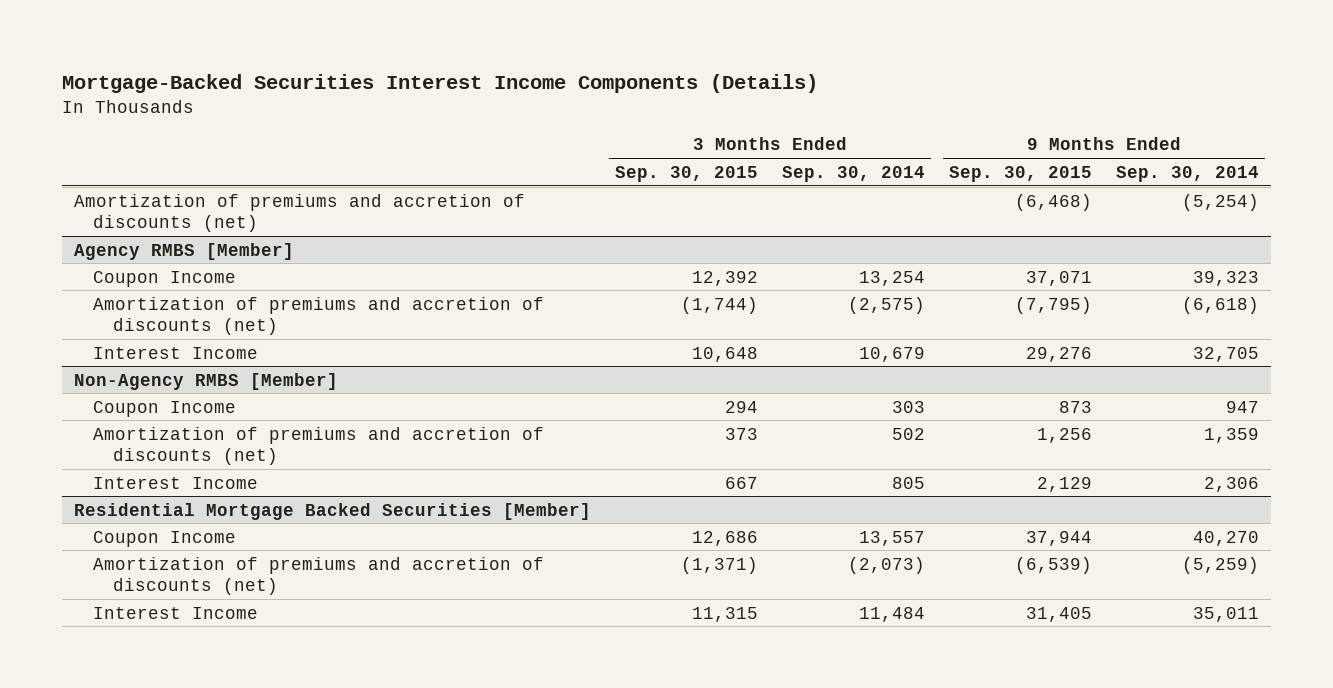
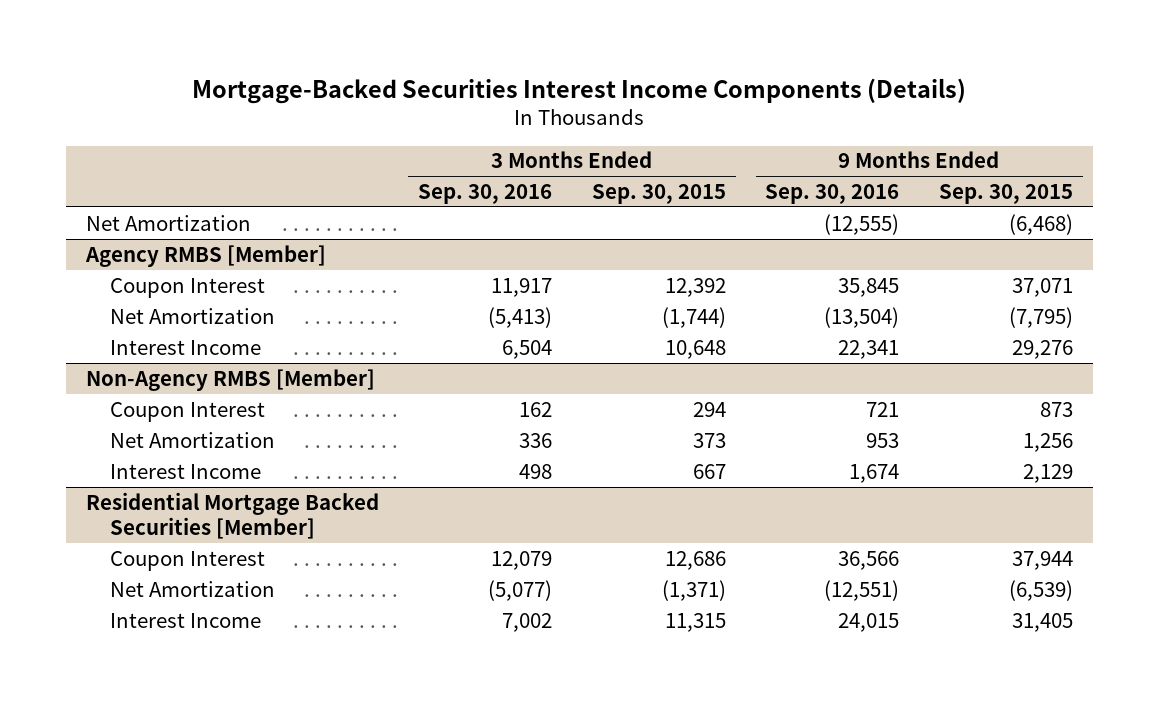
[781,165,925,182] Sep. 30, 2014 -> none
[1115,165,1259,182] Sep. 30, 2014 -> none
none -> [418,184,553,205] Sep. 30, 2016
none -> [765,184,900,205] Sep. 30, 2016
[73,193,525,233] Amortization of premiums and accretion of discounts (net) -> [85,214,251,231] Net Amortization
[93,270,237,287] Coupon Income -> [109,277,265,298] Coupon Interest
[93,296,545,336] Amortization of premiums and accretion of discounts (net) -> [109,307,275,324] Net Amortization
[93,400,237,417] Coupon Income -> [109,401,265,422] Coupon Interest
[93,426,545,466] Amortization of premiums and accretion of discounts (net) -> [109,431,275,448] Net Amortization
[93,530,237,547] Coupon Income -> [109,550,265,571] Coupon Interest
[93,556,545,596] Amortization of premiums and accretion of discounts (net) -> [109,580,275,597] Net Amortization

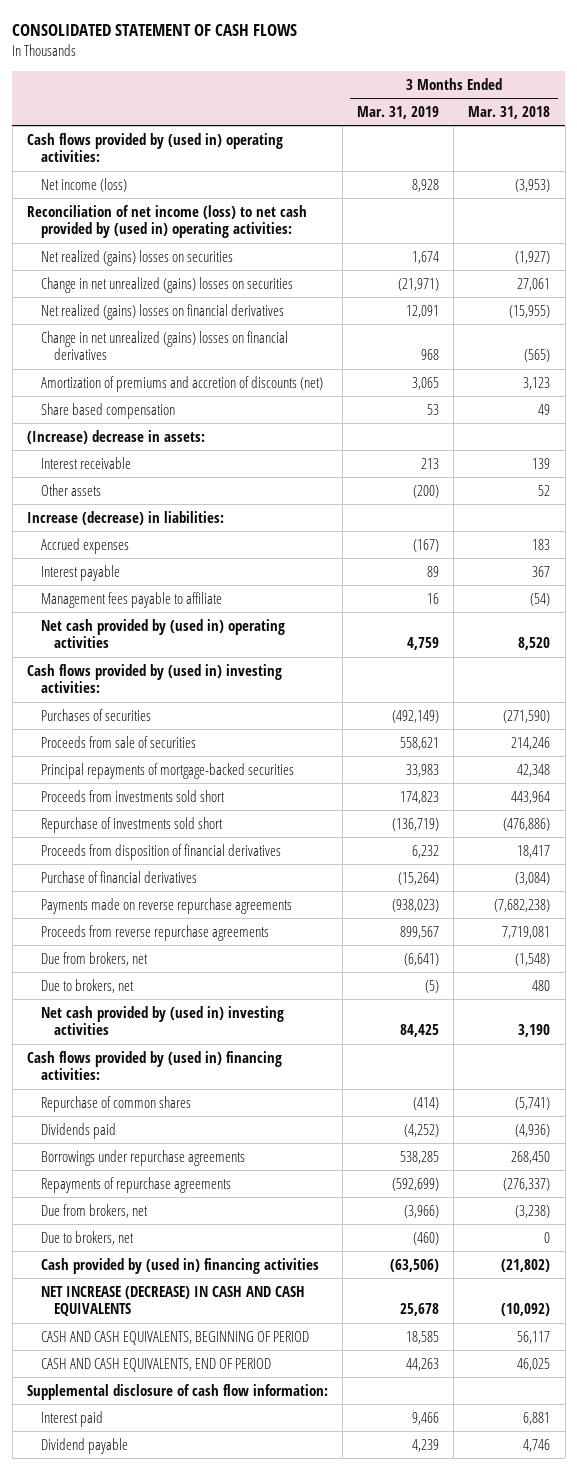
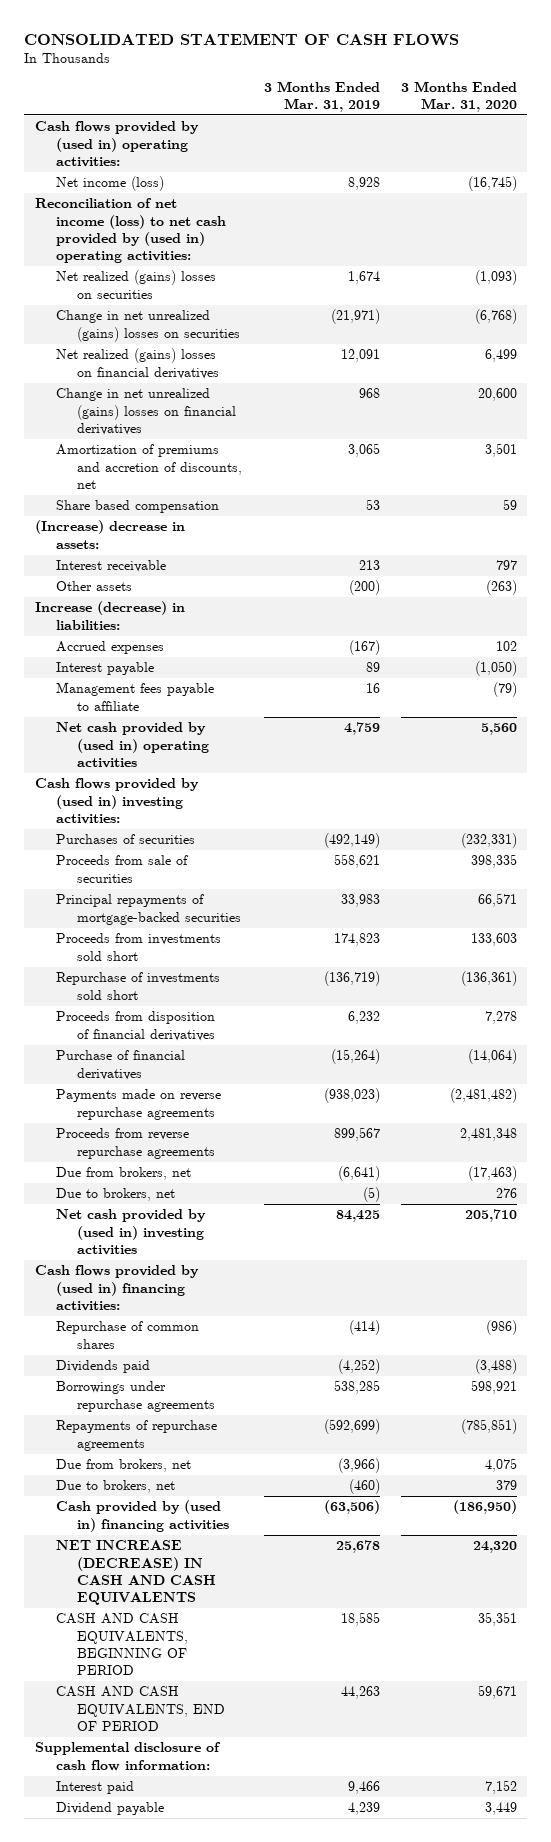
[468,105,551,119] Mar. 31, 2018 -> none
none -> [400,80,517,112] 3 Months Ended Mar. 31, 2020
[40,375,323,392] Amortization of premiums and accretion of discounts (net) -> [55,444,243,489] Amortization of premiums and accretion of discounts, net

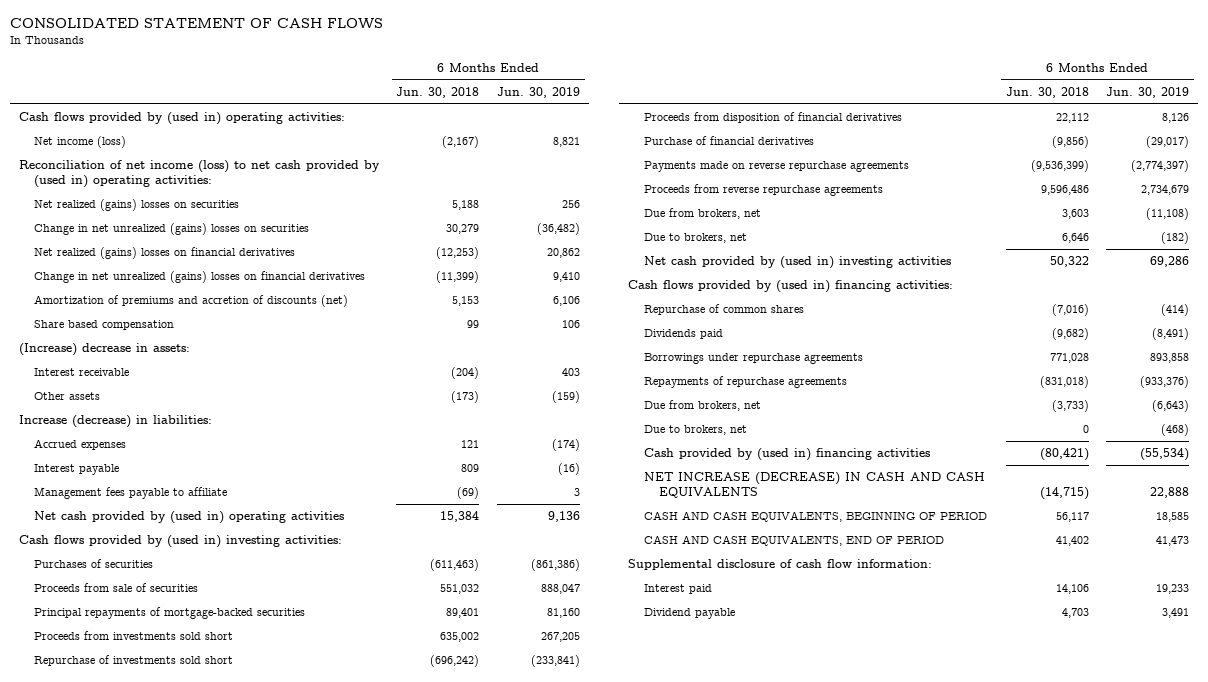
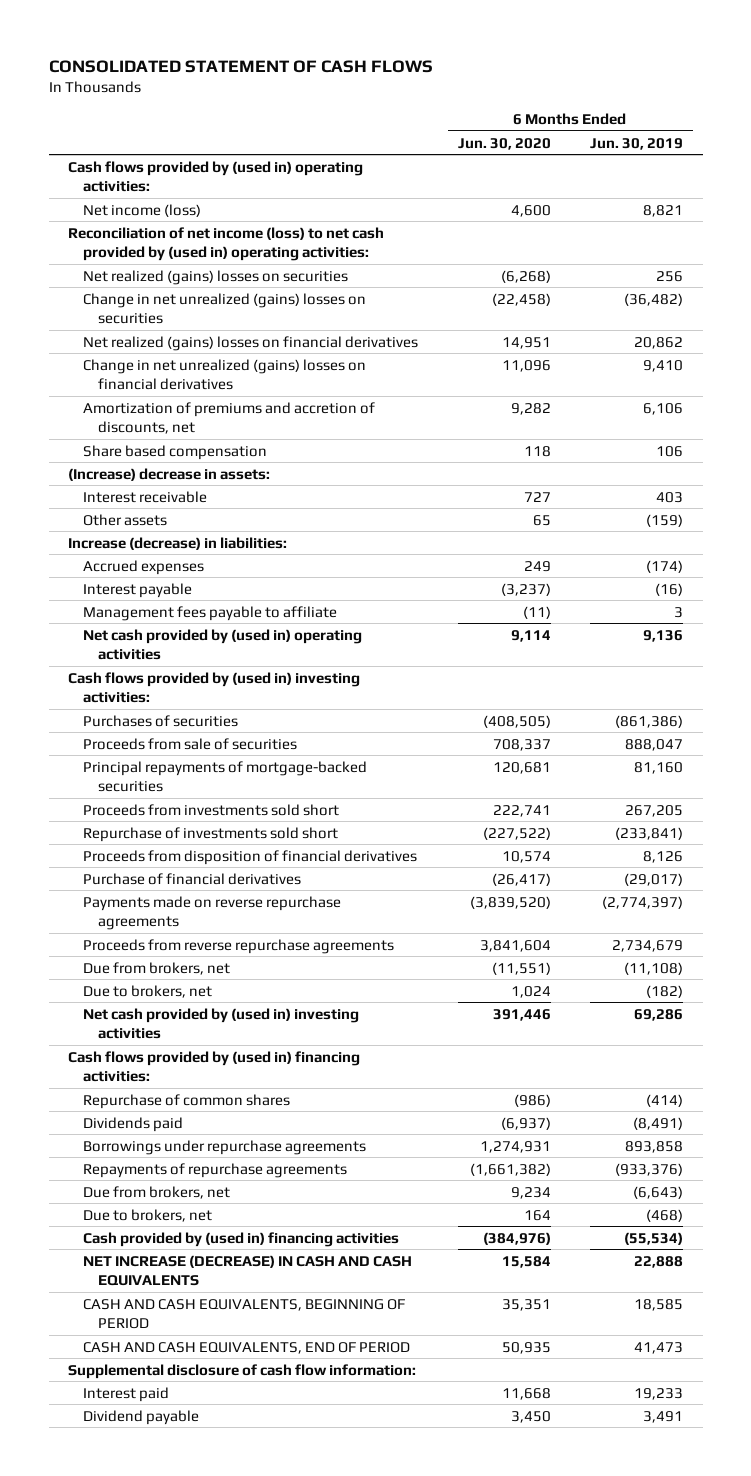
[396,86,480,98] Jun. 30, 2018 -> none
none -> [457,137,551,150] Jun. 30, 2020
[34,295,349,308] Amortization of premiums and accretion of discounts (net) -> [83,401,376,434] Amortization of premiums and accretion of discounts, net

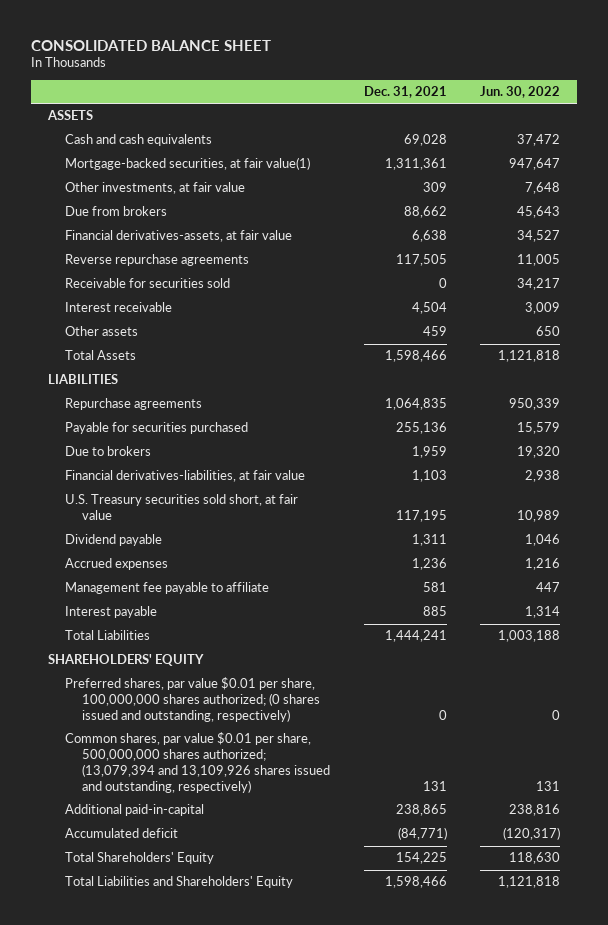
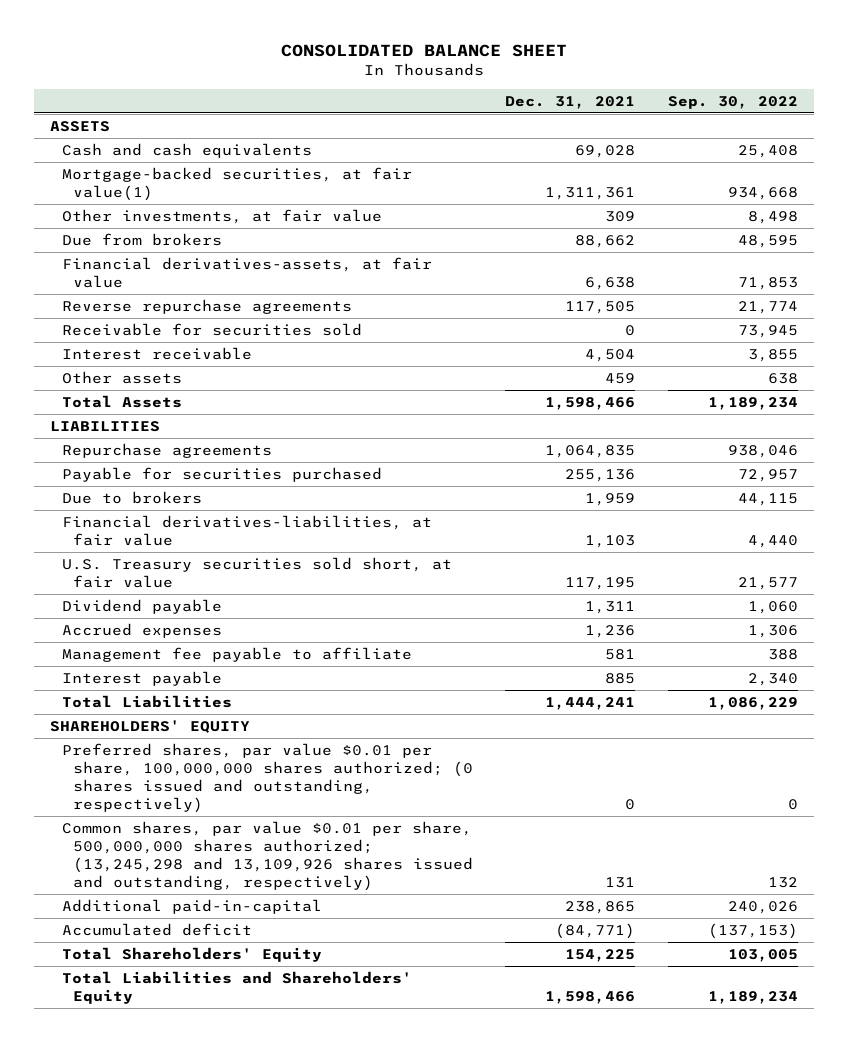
[480,86,561,99] Jun. 30, 2022 -> none
none -> [667,95,798,109] Sep. 30, 2022
[65,732,331,793] Common shares, par value $0.01 per share, 500,000,000 shares authorized; (13,079,394 and 13,109,926 shares issued and outstanding, respectively) -> [61,820,474,891] Common shares, par value $0.01 per share, 500,000,000 shares authorized; (13,245,298 and 13,109,926 shares issued and outstanding, respectively)

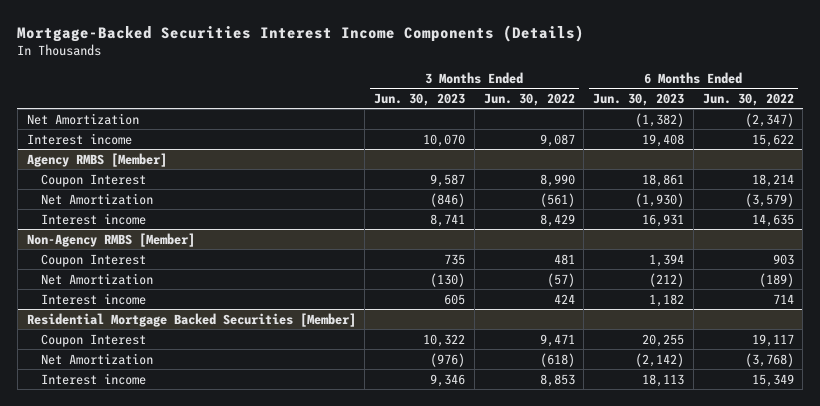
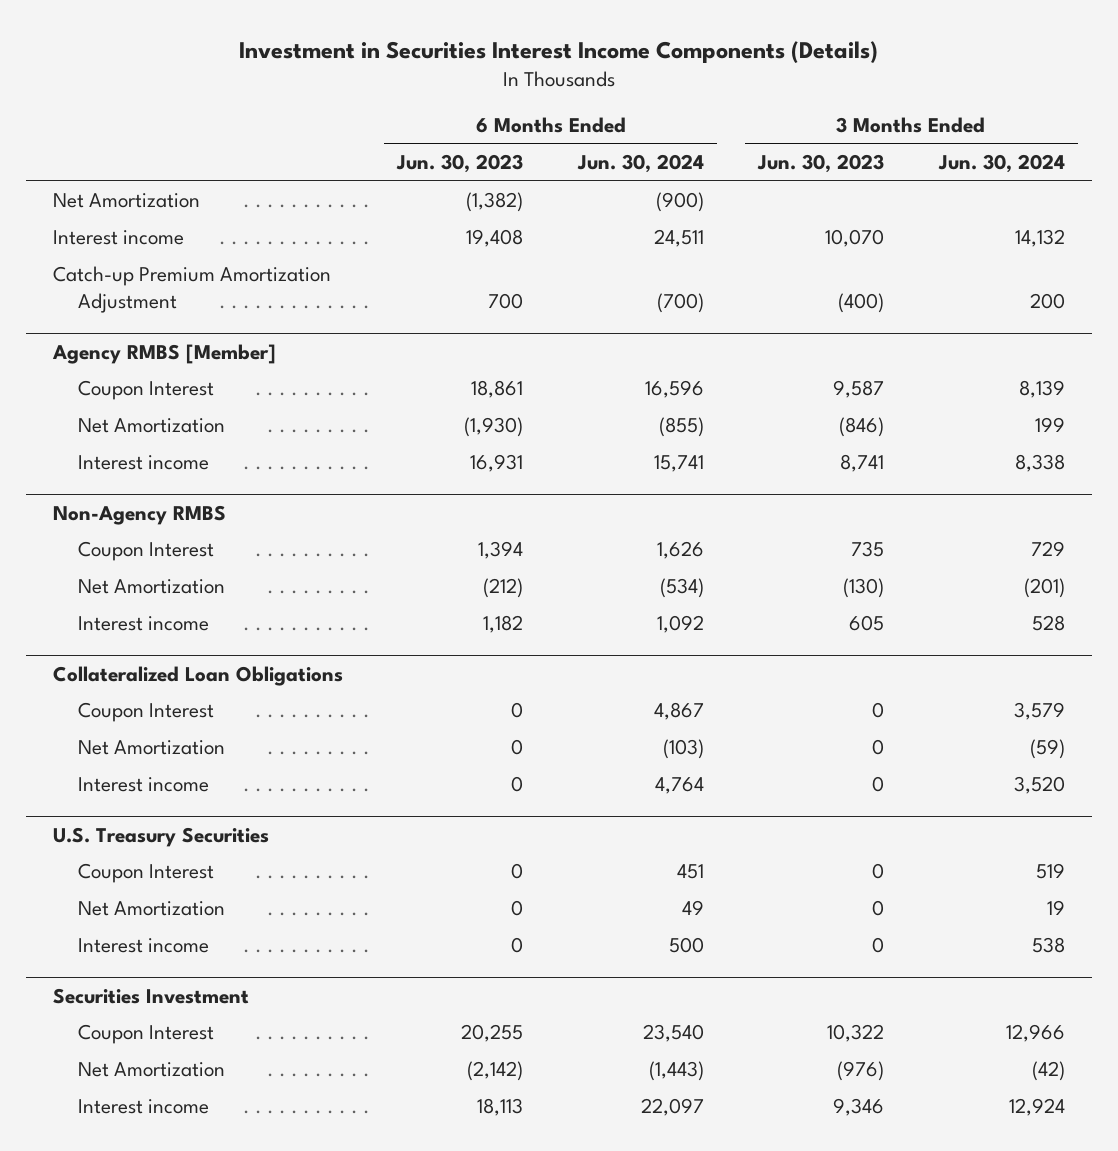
[17,24,585,42] Mortgage-Backed Securities Interest Income Components (Details) -> [238,41,878,64] Investment in Securities Interest Income Components (Details)
[483,92,575,106] Jun. 30, 2022 -> none
[702,92,794,106] Jun. 30, 2022 -> none
none -> [576,154,704,174] Jun. 30, 2024
none -> [937,154,1065,174] Jun. 30, 2024
none -> [52,266,331,314] Catch-up Premium Amortization Adjustment
[26,232,195,247] Non-Agency RMBS [Member] -> [52,504,226,525] Non-Agency RMBS
[26,312,356,327] Residential Mortgage Backed Securities [Member] -> none
none -> [52,665,343,686] Collateralized Loan Obligations
none -> [77,702,214,723] Coupon Interest
none -> [77,740,225,756] Net Amortization
none -> [77,777,209,793] Interest income
none -> [52,826,269,847] U.S. Treasury Securities
none -> [77,863,214,884] Coupon Interest
none -> [77,901,225,917] Net Amortization
none -> [77,938,209,954] Interest income
none -> [52,987,249,1004] Securities Investment

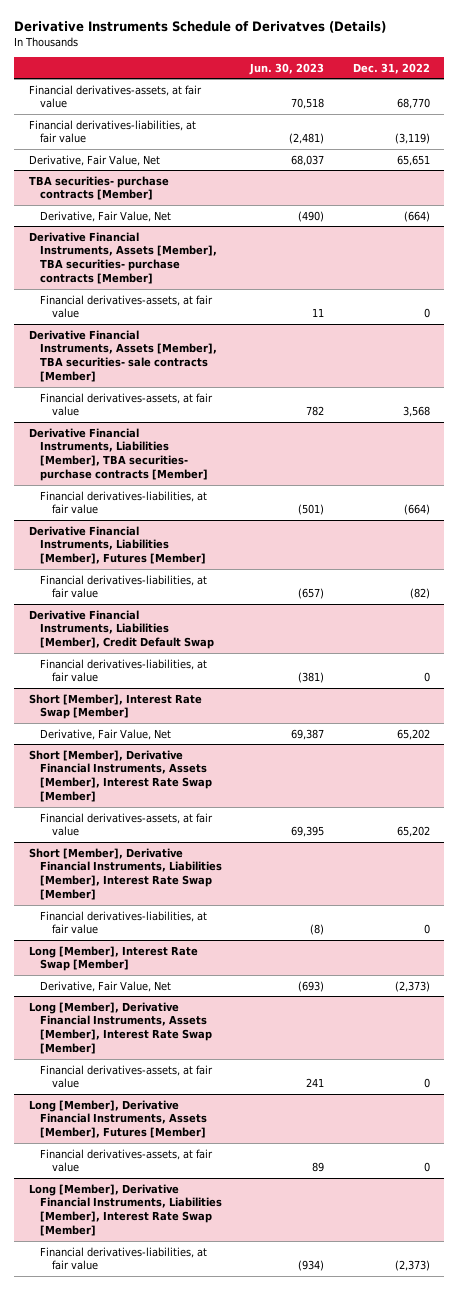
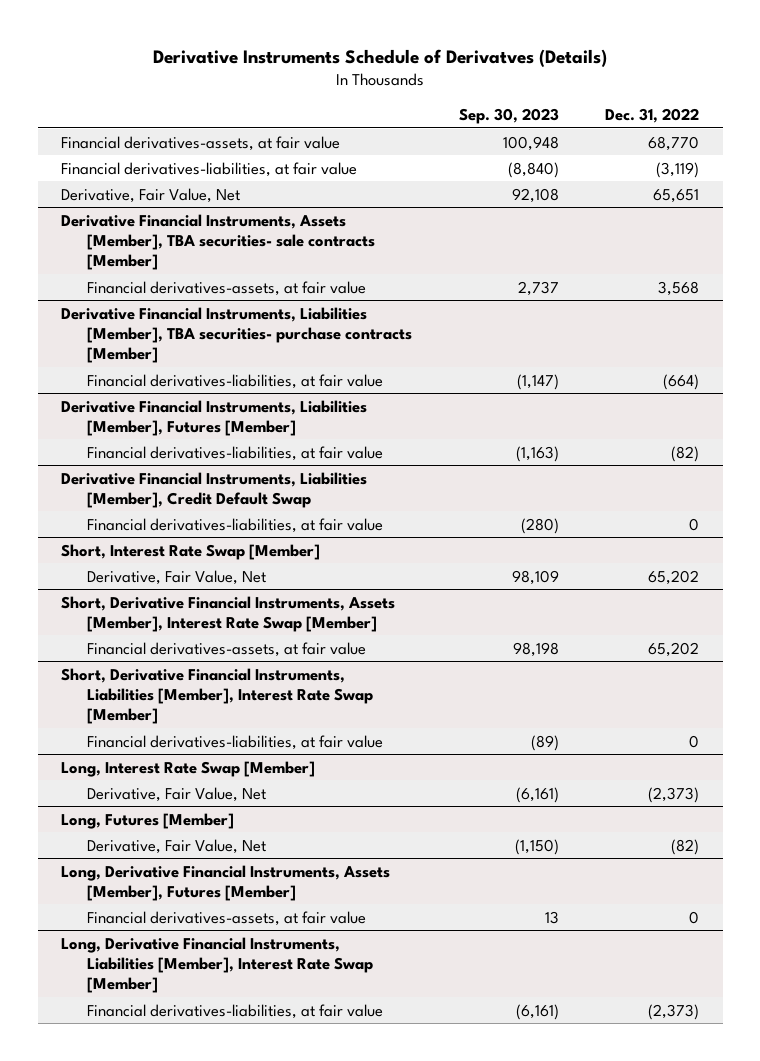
[249,62,325,75] Jun. 30, 2023 -> none
none -> [458,108,559,125] Sep. 30, 2023
[28,175,169,201] TBA securities- purchase contracts [Member] -> none
[40,210,172,222] Derivative, Fair Value, Net -> none
[28,231,218,285] Derivative Financial Instruments, Assets [Member], TBA securities- purchase contracts [Member] -> none
[40,294,214,319] Financial derivatives-assets, at fair value -> none
[28,693,202,720] Short [Member], Interest Rate Swap [Member] -> [61,543,321,560] Short, Interest Rate Swap [Member]
[28,749,213,803] Short [Member], Derivative Financial Instruments, Assets [Member], Interest Rate Swap [Member] -> [61,595,396,632] Short, Derivative Financial Instruments, Assets [Member], Interest Rate Swap [Member]
[28,847,223,901] Short [Member], Derivative Financial Instruments, Liabilities [Member], Interest Rate Swap [Member] -> [61,667,373,724] Short, Derivative Financial Instruments, Liabilities [Member], Interest Rate Swap [Member]
[28,945,198,972] Long [Member], Interest Rate Swap [Member] -> [61,760,316,777] Long, Interest Rate Swap [Member]
[28,1001,213,1055] Long [Member], Derivative Financial Instruments, Assets [Member], Interest Rate Swap [Member] -> none
[40,1064,214,1089] Financial derivatives-assets, at fair value -> none
none -> [61,812,235,829] Long, Futures [Member]
none -> [86,838,266,854] Derivative, Fair Value, Net
[28,1099,208,1139] Long [Member], Derivative Financial Instruments, Assets [Member], Futures [Member] -> [61,864,391,901] Long, Derivative Financial Instruments, Assets [Member], Futures [Member]
[28,1183,223,1237] Long [Member], Derivative Financial Instruments, Liabilities [Member], Interest Rate Swap [Member] -> [61,936,373,993] Long, Derivative Financial Instruments, Liabilities [Member], Interest Rate Swap [Member]

